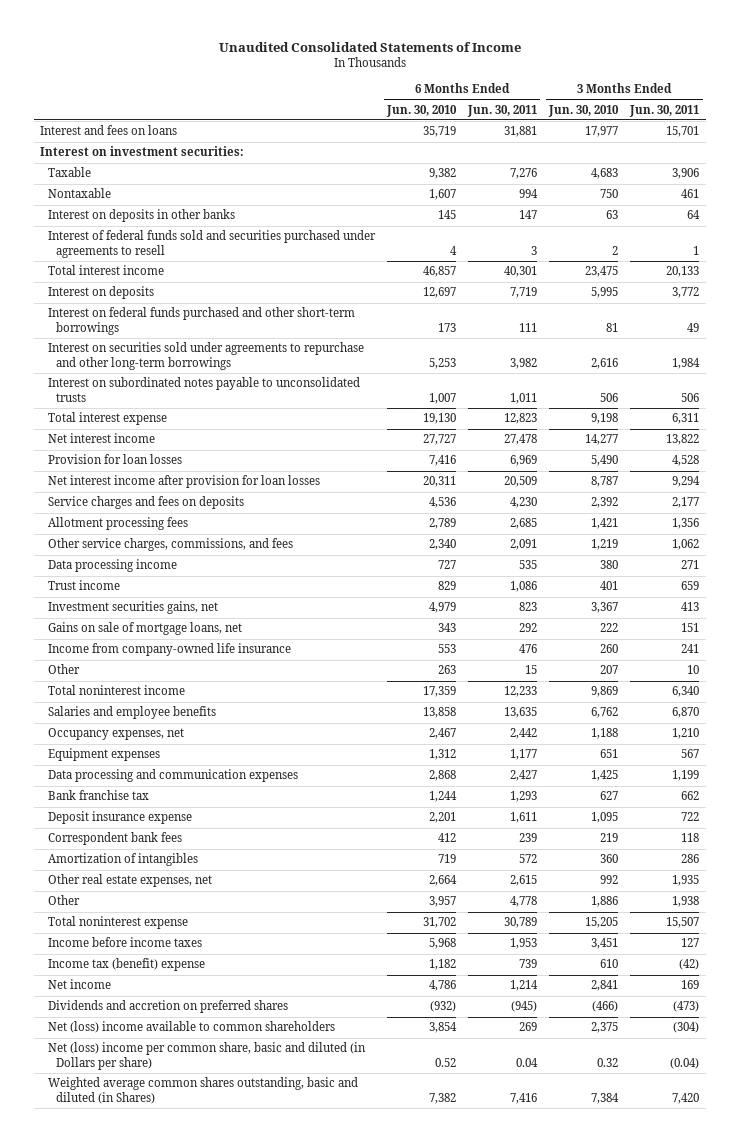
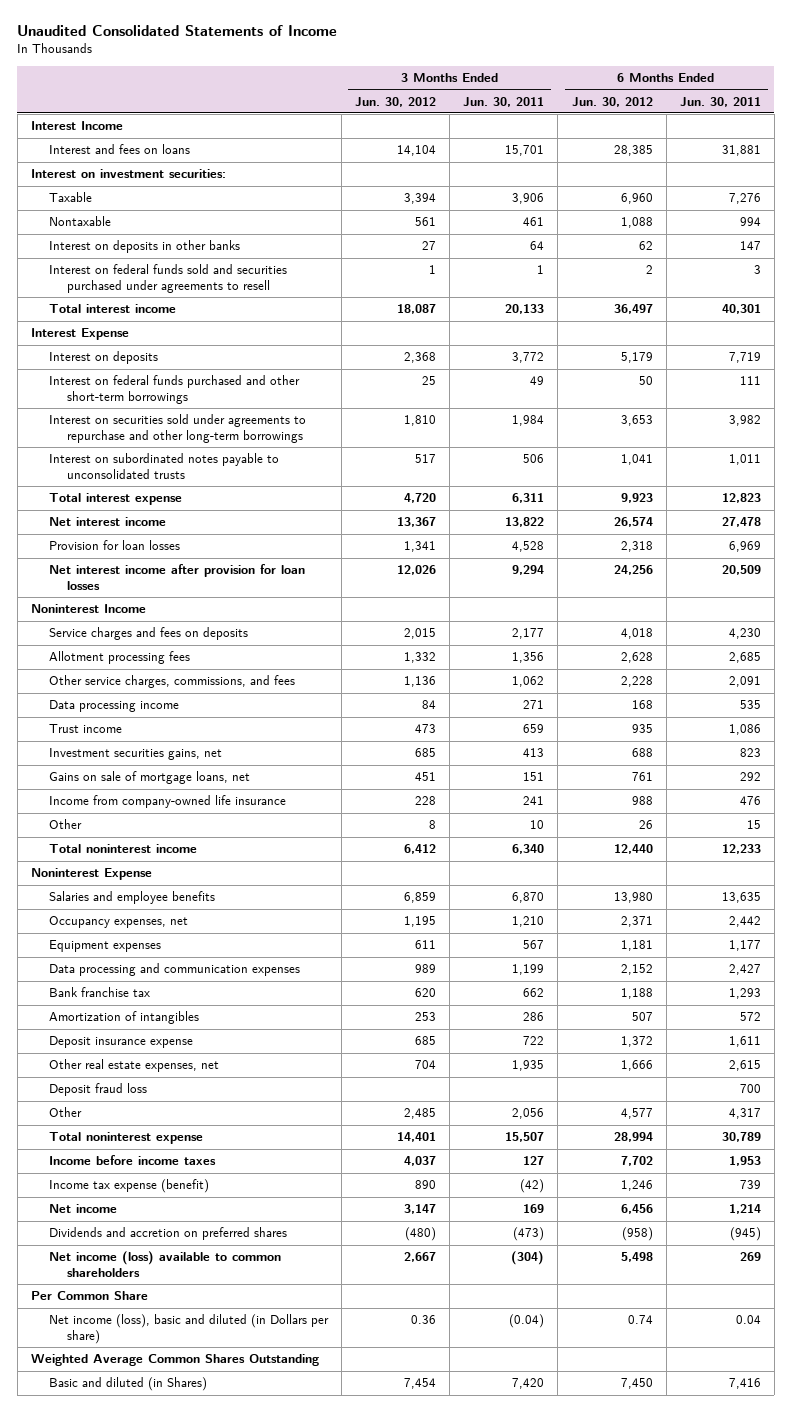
[386,104,458,117] Jun. 30, 2010 -> none
[548,104,620,117] Jun. 30, 2010 -> none
none -> [355,96,437,107] Jun. 30, 2012
none -> [571,96,653,107] Jun. 30, 2012
none -> [30,121,123,131] Interest Income
[48,230,377,259] Interest of federal funds sold and securities purchased under agreements to resell -> [48,264,287,293] Interest on federal funds sold and securities purchased under agreements to resell
none -> [30,328,129,341] Interest Expense
none -> [30,604,146,614] Noninterest Income
none -> [30,868,152,881] Noninterest Expense
[48,832,183,846] Correspondent bank fees -> none
[48,811,193,825] Deposit insurance expense -> [48,1036,193,1049] Deposit insurance expense
none -> [48,1083,147,1097] Deposit fraud loss
[510,896,538,908] 4,778 -> [728,1108,761,1120] 4,317
[672,896,700,908] 1,938 -> [512,1108,545,1120] 2,056
[48,958,206,972] Income tax (benefit) expense -> [48,1179,209,1194] Income tax expense (benefit)
[48,1021,336,1034] Net (loss) income available to common shareholders -> [48,1251,281,1277] Net income (loss) available to common shareholders
none -> [30,1291,148,1301] Per Common Share
[48,1042,367,1071] Net (loss) income per common share, basic and diluted (in Dollars per share) -> [48,1314,329,1344] Net income (loss), basic and diluted (in Dollars per share)
none -> [30,1354,319,1367] Weighted Average Common Shares Outstanding
[48,1077,359,1105] Weighted average common shares outstanding, basic and diluted (in Shares) -> [48,1377,207,1392] Basic and diluted (in Shares)

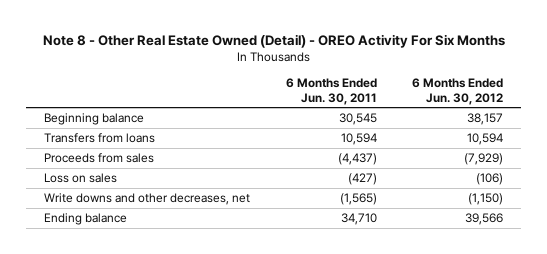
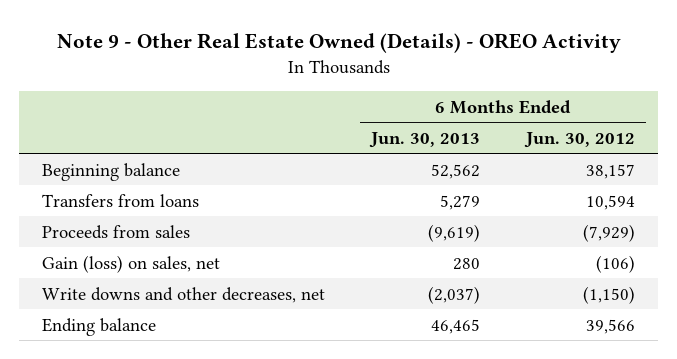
[42,33,505,48] Note 8 - Other Real Estate Owned (Detail) - OREO Activity For Six Months -> [56,32,621,53] Note 9 - Other Real Estate Owned (Details) - OREO Activity
[285,78,377,105] 6 Months Ended Jun. 30, 2011 -> none
none -> [369,131,481,148] Jun. 30, 2013
[44,173,118,184] Loss on sales -> [42,254,221,273] Gain (loss) on sales, net

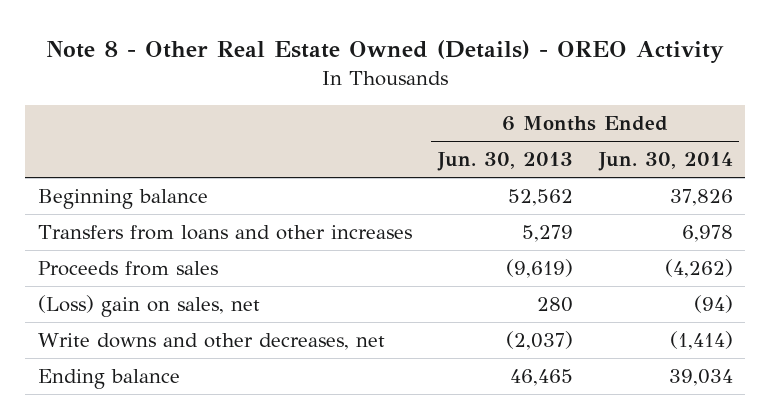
[56,32,621,53] Note 9 - Other Real Estate Owned (Details) - OREO Activity -> [46,40,725,64] Note 8 - Other Real Estate Owned (Details) - OREO Activity
[523,131,635,148] Jun. 30, 2012 -> none
none -> [597,152,733,172] Jun. 30, 2014
[42,193,200,207] Transfers from loans -> [38,225,413,241] Transfers from loans and other increases
[42,254,221,273] Gain (loss) on sales, net -> [38,295,261,318] (Loss) gain on sales, net

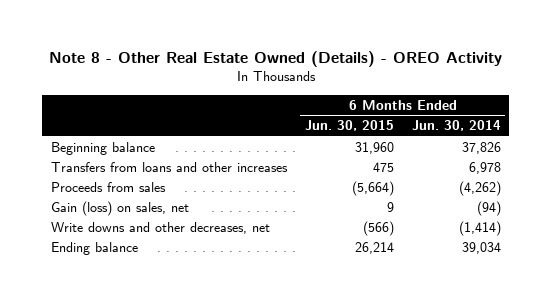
[436,152,573,172] Jun. 30, 2013 -> none
none -> [304,120,394,132] Jun. 30, 2015
[38,295,261,318] (Loss) gain on sales, net -> [51,200,190,216] Gain (loss) on sales, net

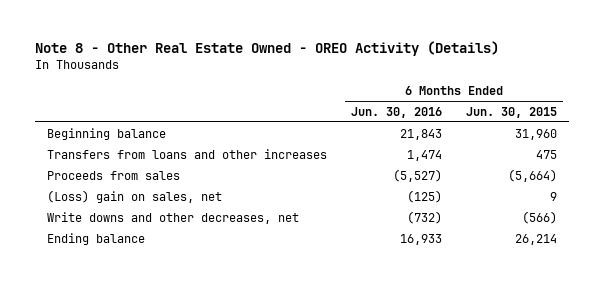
[48,51,502,68] Note 8 - Other Real Estate Owned (Details) - OREO Activity -> [34,40,499,56] Note 8 - Other Real Estate Owned - OREO Activity (Details)
[411,120,501,132] Jun. 30, 2014 -> none
none -> [350,106,442,118] Jun. 30, 2016
[51,200,190,216] Gain (loss) on sales, net -> [46,189,222,203] (Loss) gain on sales, net

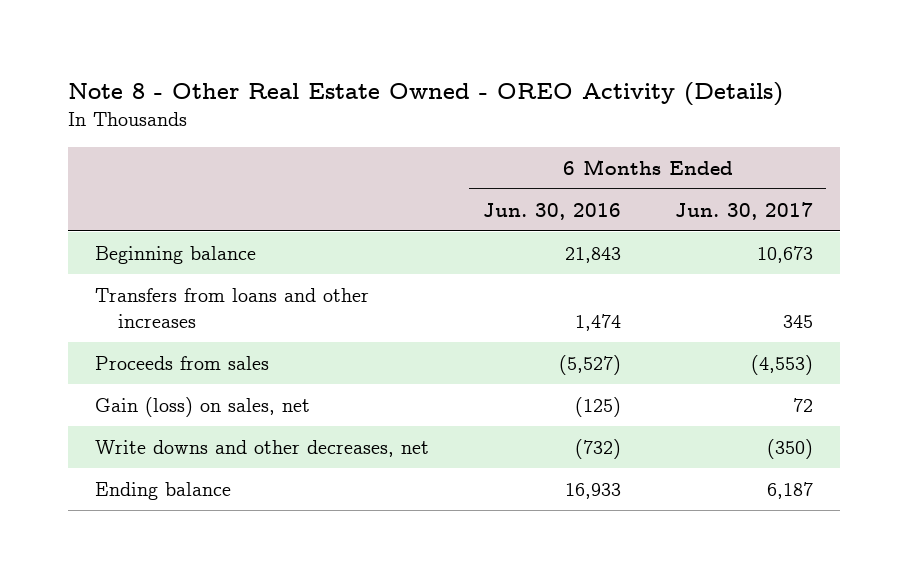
[465,106,557,118] Jun. 30, 2015 -> none
none -> [674,201,813,220] Jun. 30, 2017
[46,189,222,203] (Loss) gain on sales, net -> [94,396,310,417] Gain (loss) on sales, net

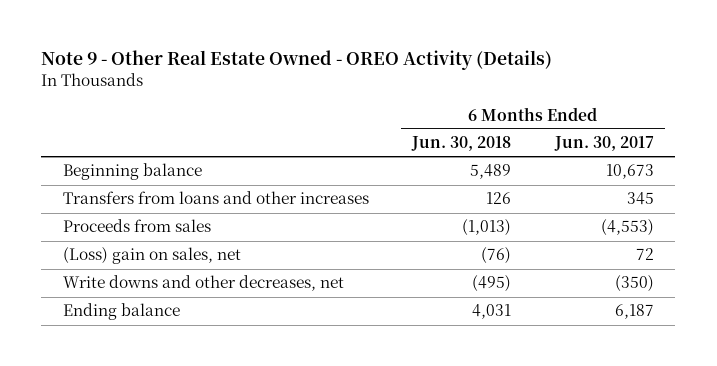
[67,82,783,107] Note 8 - Other Real Estate Owned - OREO Activity (Details) -> [41,50,553,71] Note 9 - Other Real Estate Owned - OREO Activity (Details)
[482,202,621,220] Jun. 30, 2016 -> none
none -> [411,136,512,152] Jun. 30, 2018
[94,396,310,417] Gain (loss) on sales, net -> [62,247,241,265] (Loss) gain on sales, net

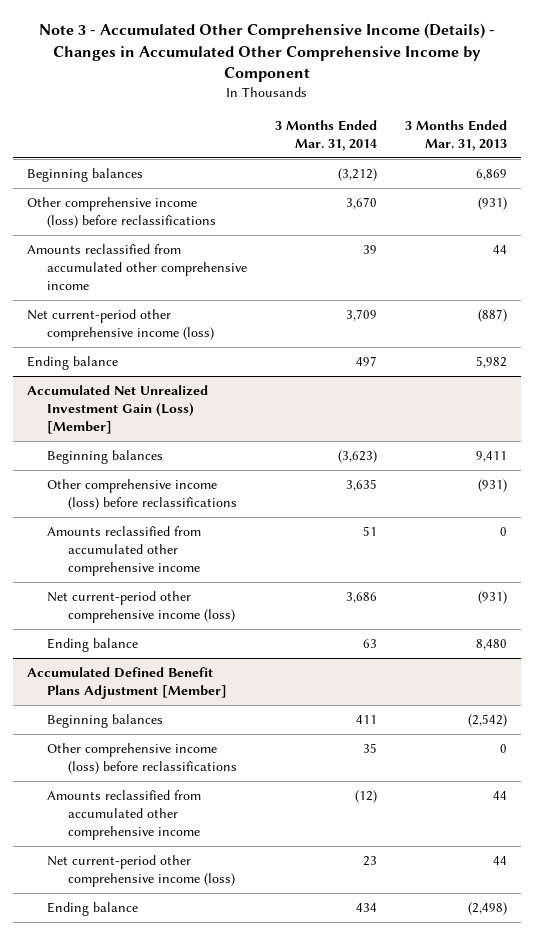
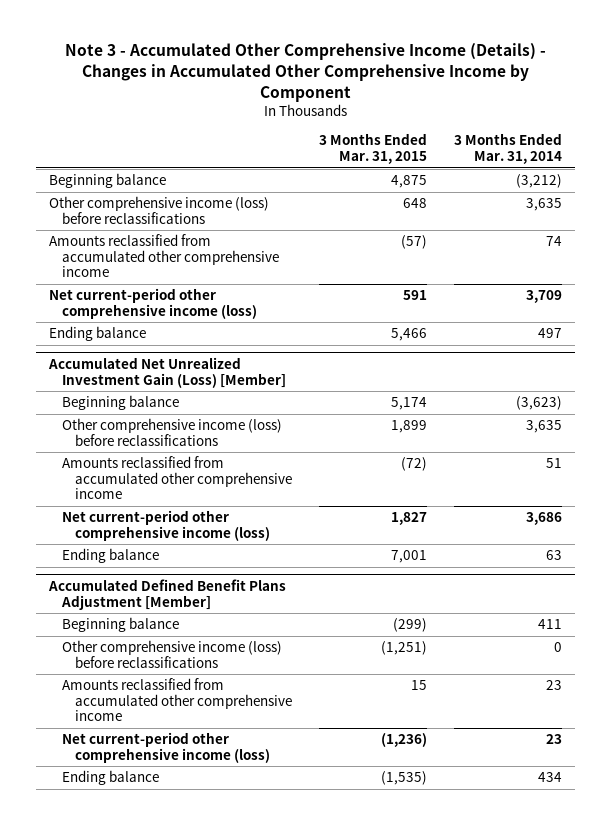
[405,120,508,152] 3 Months Ended Mar. 31, 2013 -> none
none -> [319,133,428,164] 3 Months Ended Mar. 31, 2015
[27,167,144,182] Beginning balances -> [49,173,167,189] Beginning balance
[346,196,378,209] 3,670 -> [526,198,563,212] 3,635
[363,244,378,254] 39 -> [546,236,563,247] 74
[47,449,164,464] Beginning balances -> [62,395,180,411] Beginning balance
[47,713,164,728] Beginning balances -> [62,617,180,633] Beginning balance
[363,742,378,753] 35 -> [554,642,563,653] 0
[355,789,378,803] (12) -> [546,680,563,691] 23

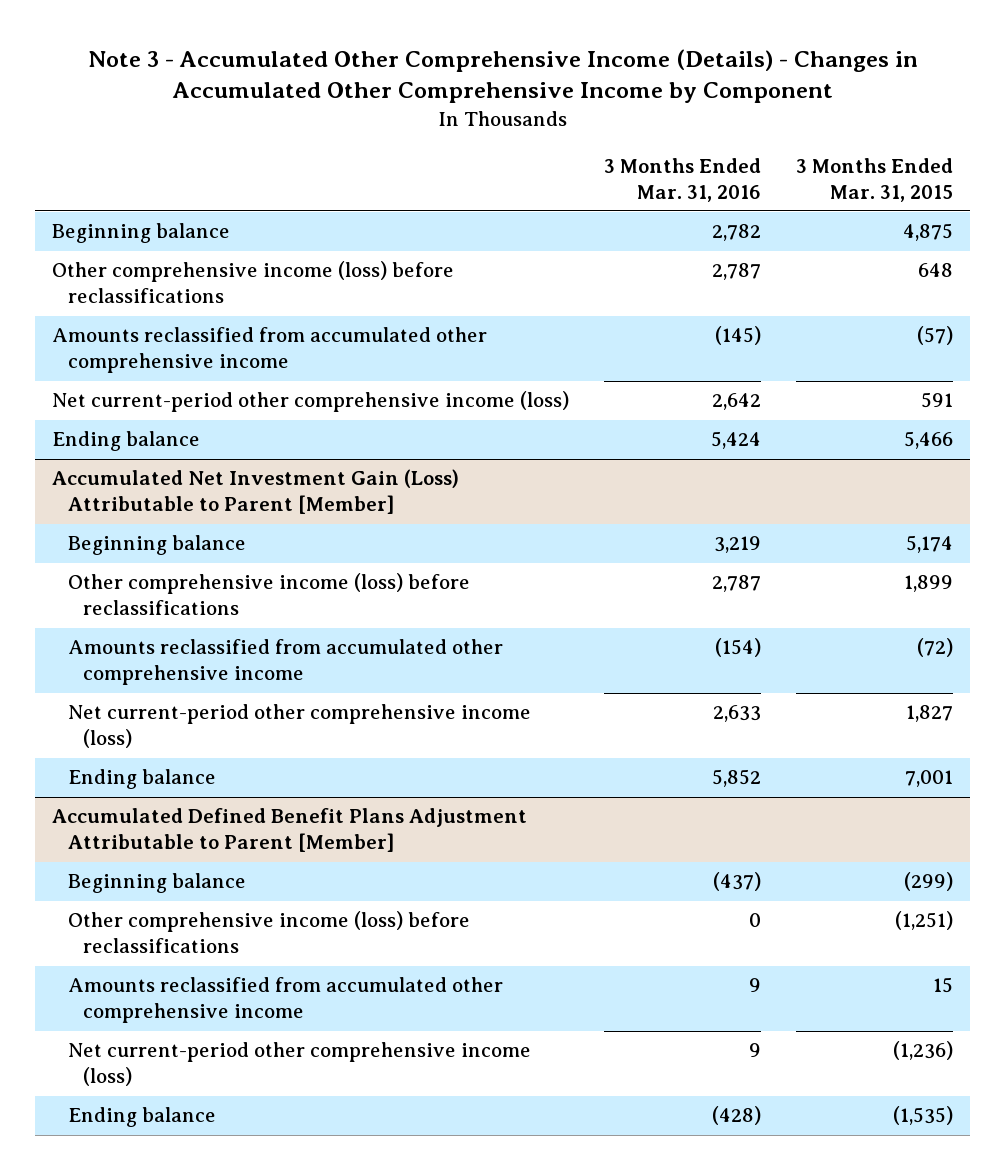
[454,133,563,164] 3 Months Ended Mar. 31, 2014 -> none
none -> [604,157,762,202] 3 Months Ended Mar. 31, 2016
[48,357,287,388] Accumulated Net Unrealized Investment Gain (Loss) [Member] -> [52,469,460,515] Accumulated Net Investment Gain (Loss) Attributable to Parent [Member]
[48,579,287,610] Accumulated Defined Benefit Plans Adjustment [Member] -> [52,808,528,853] Accumulated Defined Benefit Plans Adjustment Attributable to Parent [Member]

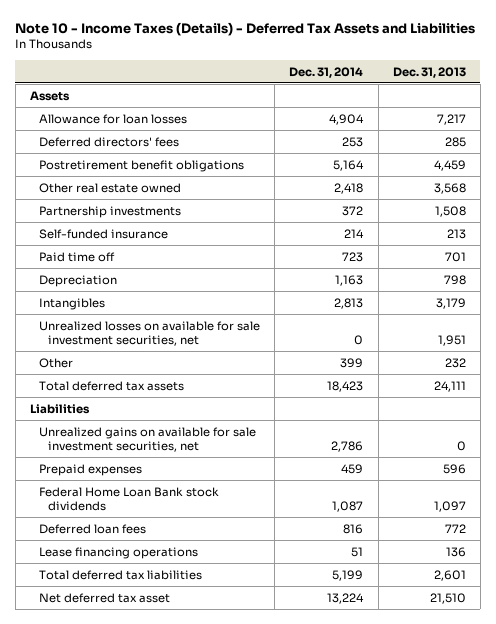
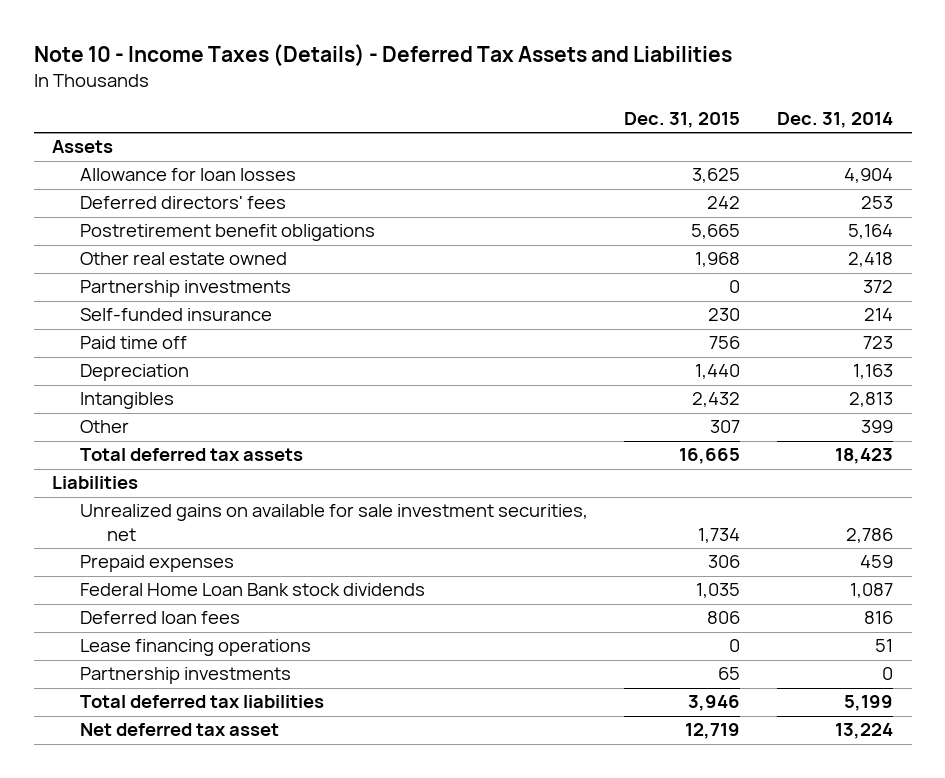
[392,66,466,78] Dec. 31, 2013 -> none
none -> [624,112,741,129] Dec. 31, 2015
[38,320,260,347] Unrealized losses on available for sale investment securities, net -> none
none -> [79,667,291,685] Partnership investments

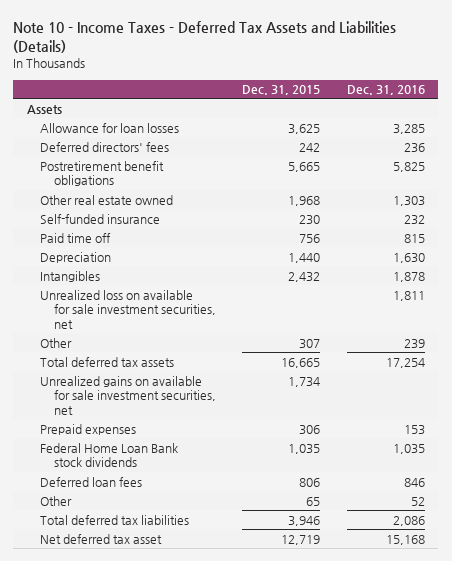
[33,43,732,66] Note 10 - Income Taxes (Details) - Deferred Tax Assets and Liabilities -> [13,21,397,54] Note 10 - Income Taxes - Deferred Tax Assets and Liabilities (Details)
[777,112,894,129] Dec. 31, 2014 -> none
none -> [347,85,426,96] Dec. 31, 2016
[79,280,291,298] Partnership investments -> none
none -> [40,289,216,330] Unrealized loss on available for sale investment securities, net
[51,476,138,490] Liabilities -> none
[79,639,311,657] Lease financing operations -> none
[79,667,291,685] Partnership investments -> none
none -> [40,495,73,506] Other

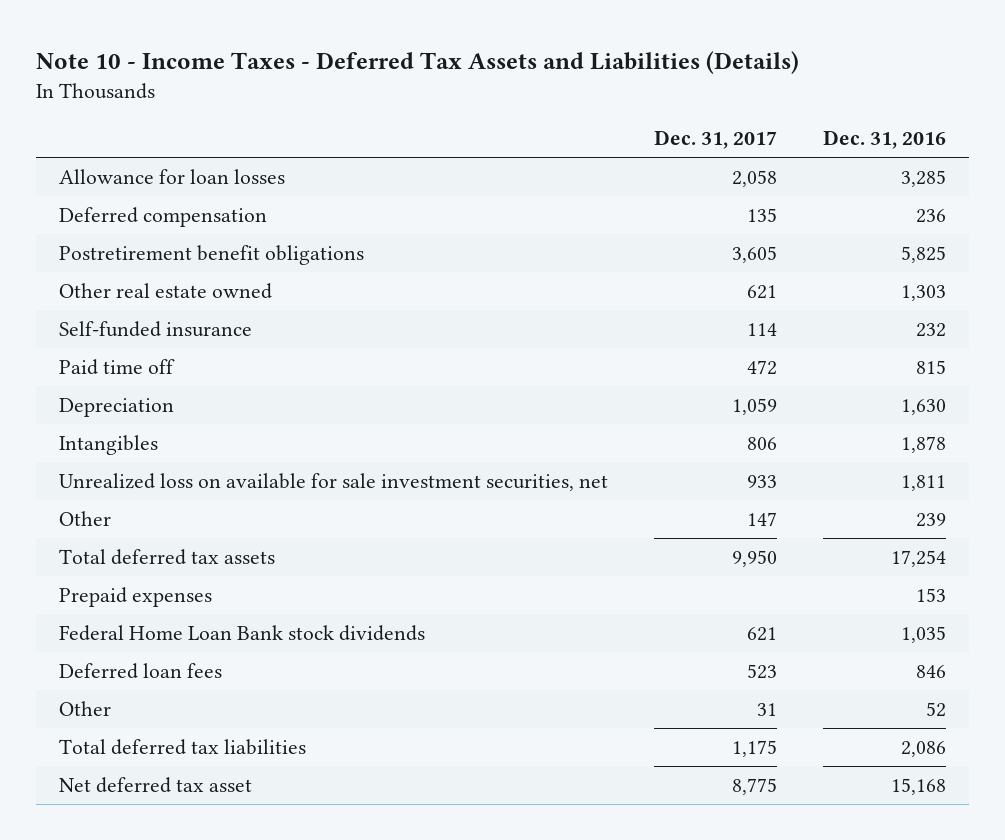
[242,85,321,96] Dec. 31, 2015 -> none
none -> [653,130,777,150] Dec. 31, 2017
[26,104,62,114] Assets -> none
[40,141,170,152] Deferred directors' fees -> [59,206,268,227] Deferred compensation
[40,375,216,416] Unrealized gains on available for sale investment securities, net -> none

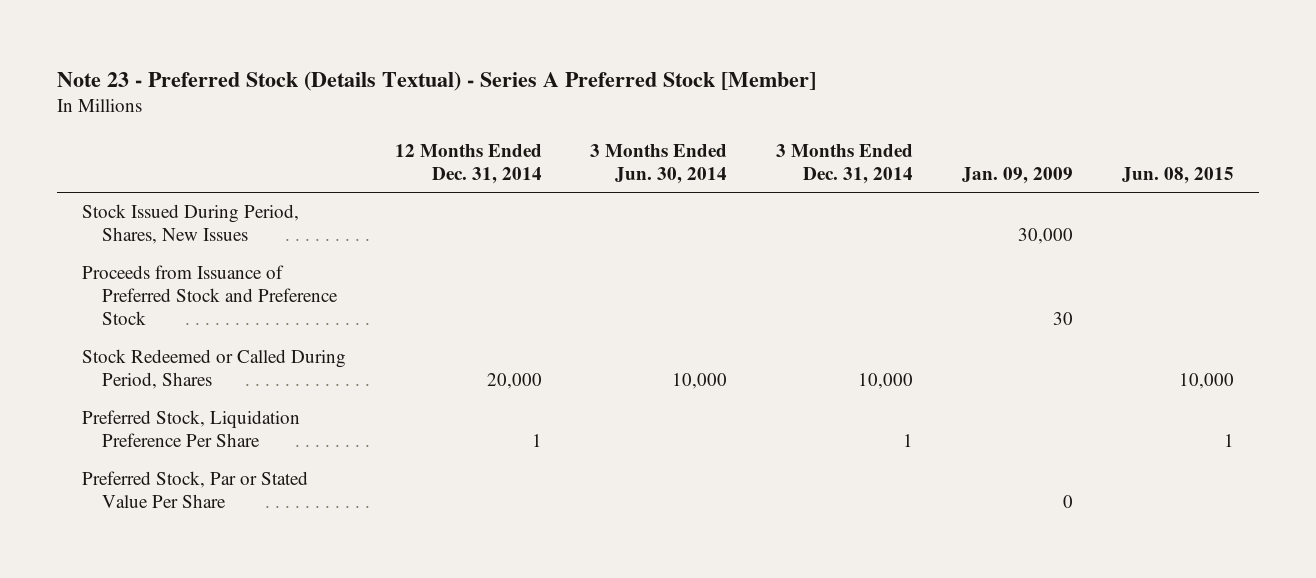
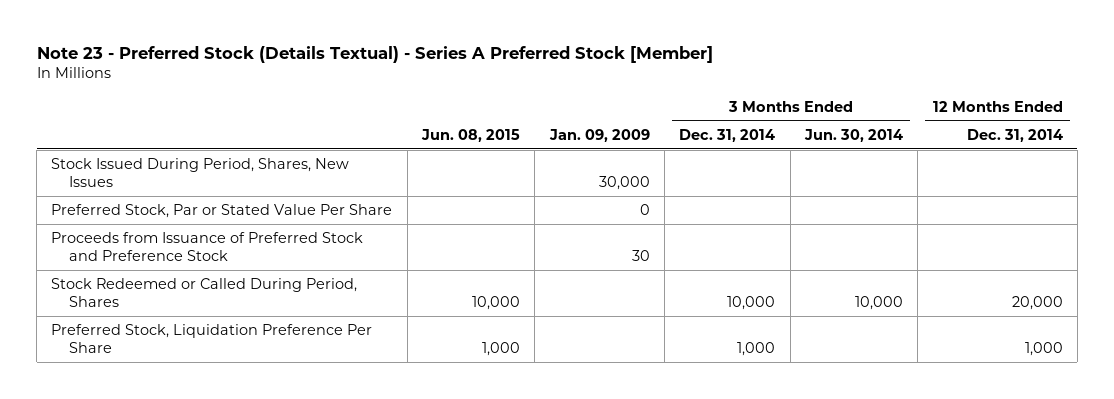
[81,471,308,509] Preferred Stock, Par or Stated Value Per Share -> [51,204,393,219] Preferred Stock, Par or Stated Value Per Share
[531,434,542,448] 1 -> [1024,342,1063,357] 1,000
[903,434,914,448] 1 -> [737,342,776,357] 1,000
[1224,434,1235,448] 1 -> [482,342,521,357] 1,000

